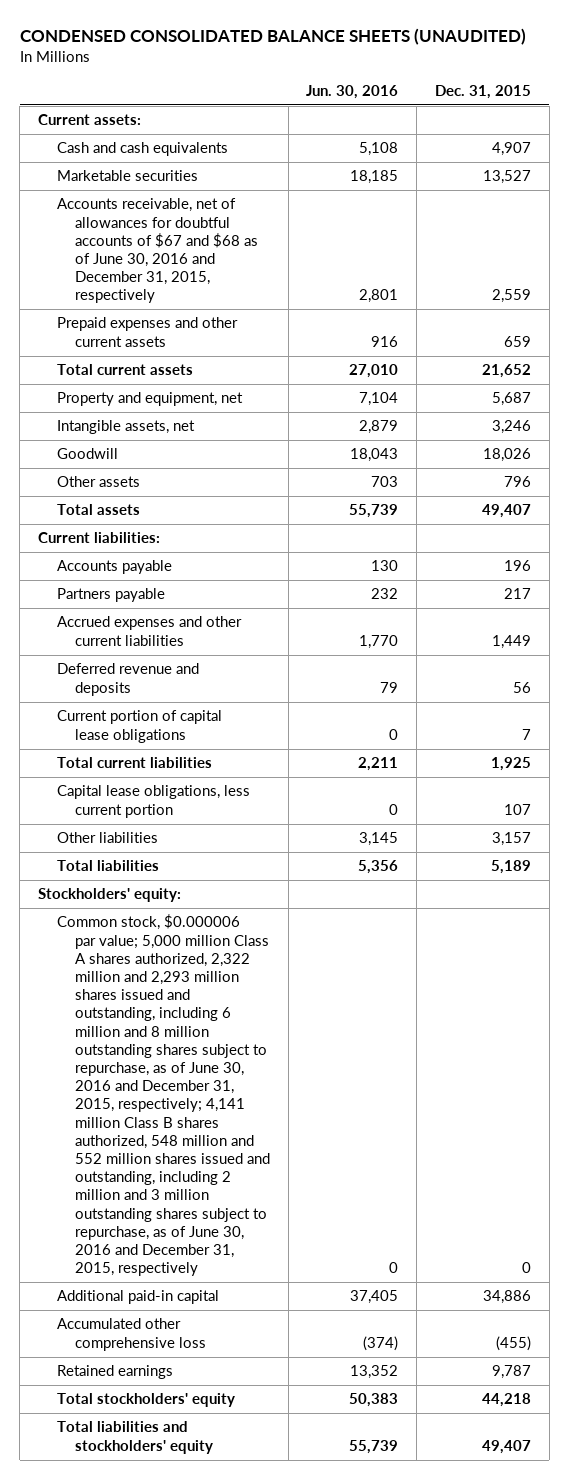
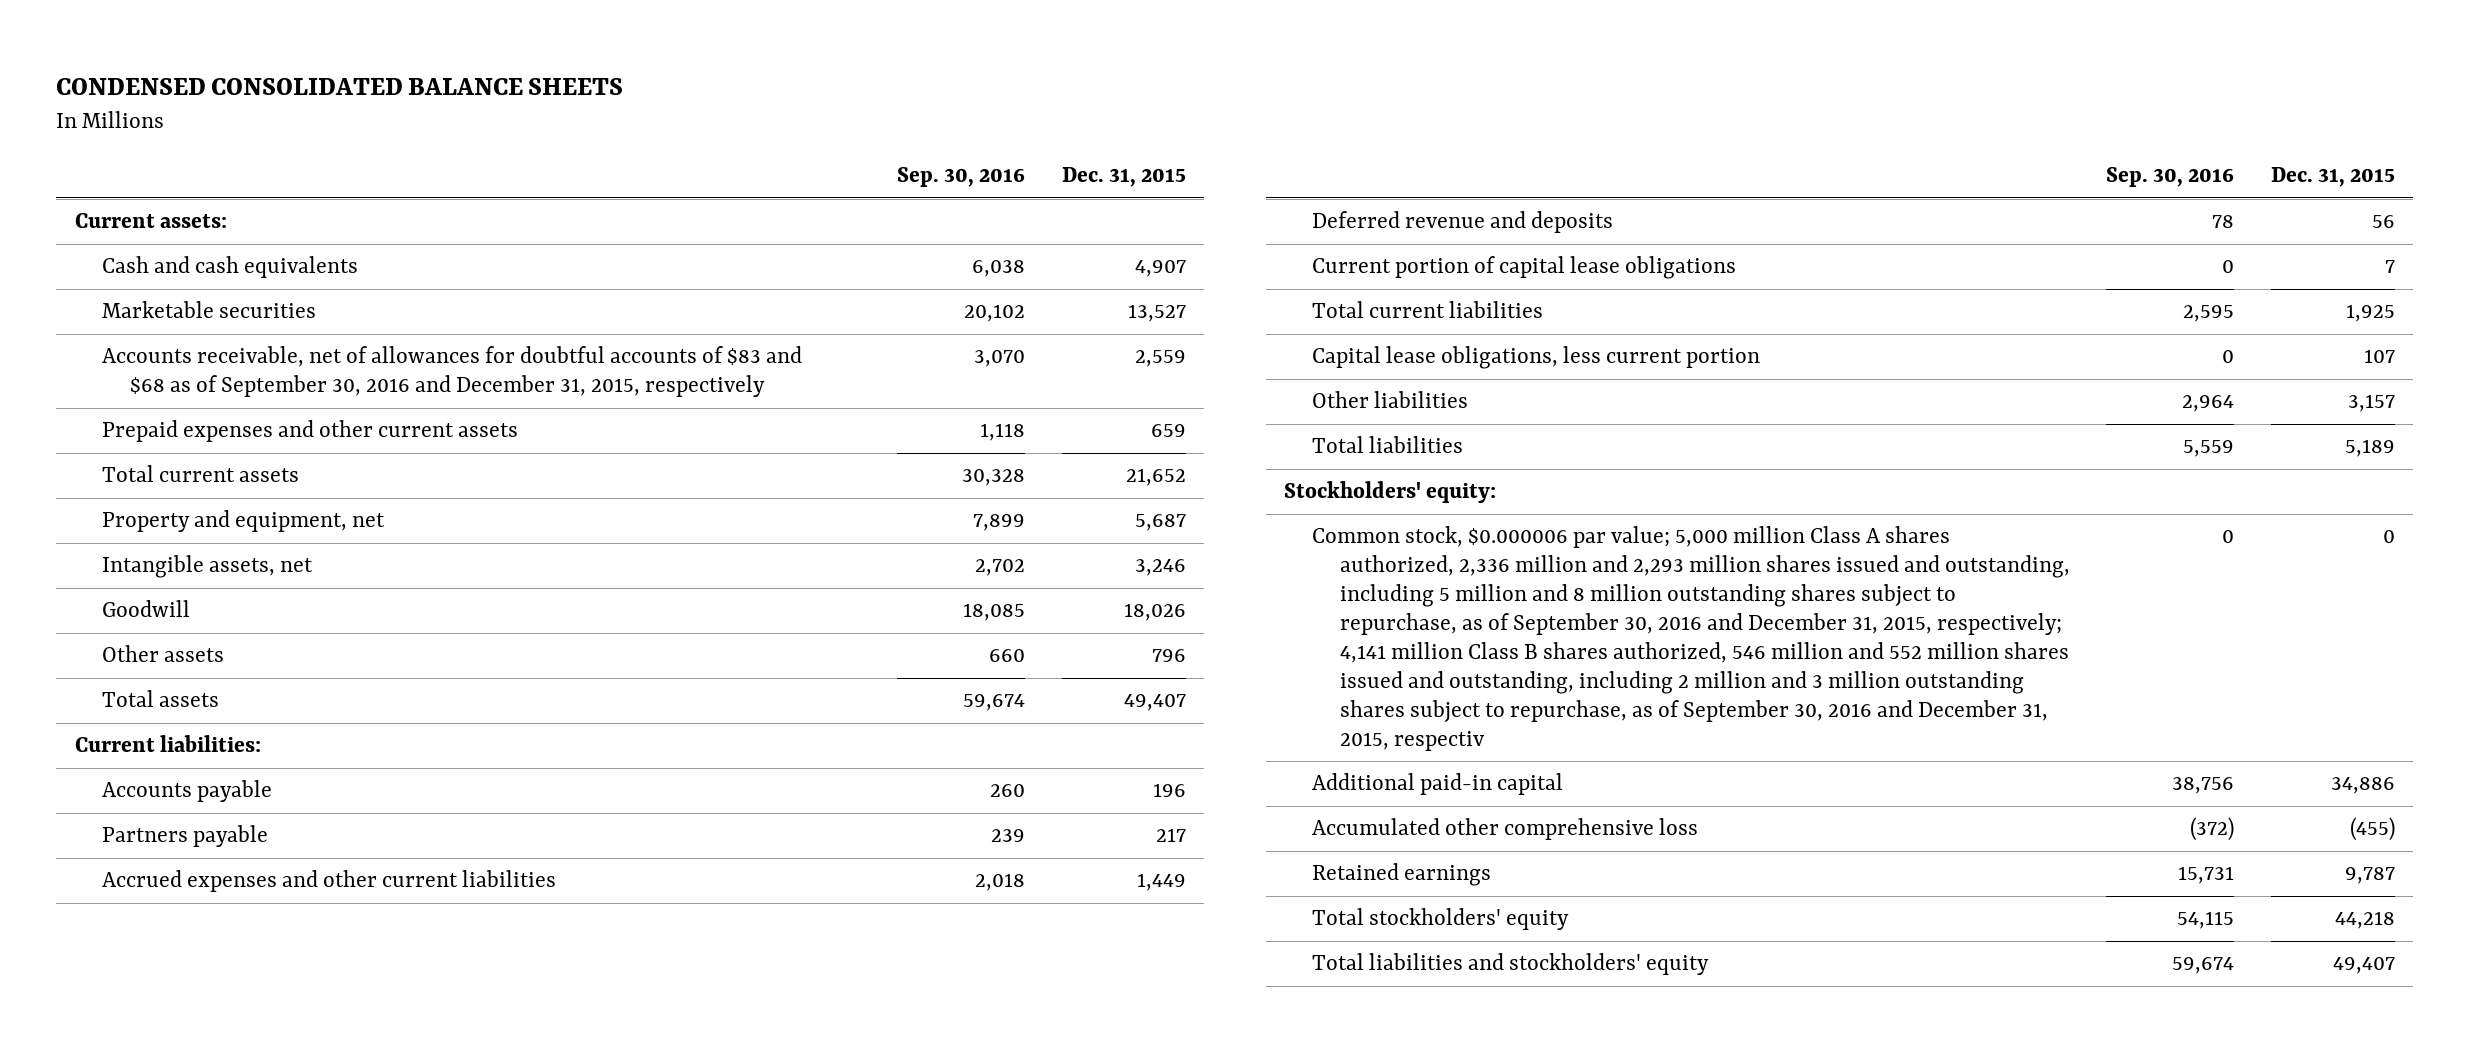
[19,28,526,46] CONDENSED CONSOLIDATED BALANCE SHEETS (UNAUDITED) -> [56,77,624,95] CONDENSED CONSOLIDATED BALANCE SHEETS
[306,84,399,99] Jun. 30, 2016 -> none
none -> [896,167,1025,188] Sep. 30, 2016
[56,198,259,304] Accounts receivable, net of allowances for doubtful accounts of $67 and $68 as of June 30, 2016 and December 31, 2015, respectively -> [102,346,803,398] Accounts receivable, net of allowances for doubtful accounts of $83 and $68 as of September 30, 2016 and December 31, 2015, respectively
[56,914,271,1277] Common stock, $0.000006 par value; 5,000 million Class A shares authorized, 2,322 million and 2,293 million shares issued and outstanding, including 6 million and 8 million outstanding shares subject to repurchase, as of June 30, 2016 and December 31, 2015, respectively; 4,141 million Class B shares authorized, 548 million and 552 million shares issued and outstanding, including 2 million and 3 million outstanding shares subject to repurchase, as of June 30, 2016 and December 31, 2015, respectively -> [1311,526,2070,751] Common stock, $0.000006 par value; 5,000 million Class A shares authorized, 2,336 million and 2,293 million shares issued and outstanding, including 5 million and 8 million outstanding shares subject to repurchase, as of September 30, 2016 and December 31, 2015, respectively; 4,141 million Class B shares authorized, 546 million and 552 million shares issued and outstanding, including 2 million and 3 million outstanding shares subject to repurchase, as of September 30, 2016 and December 31, 2015, respectiv

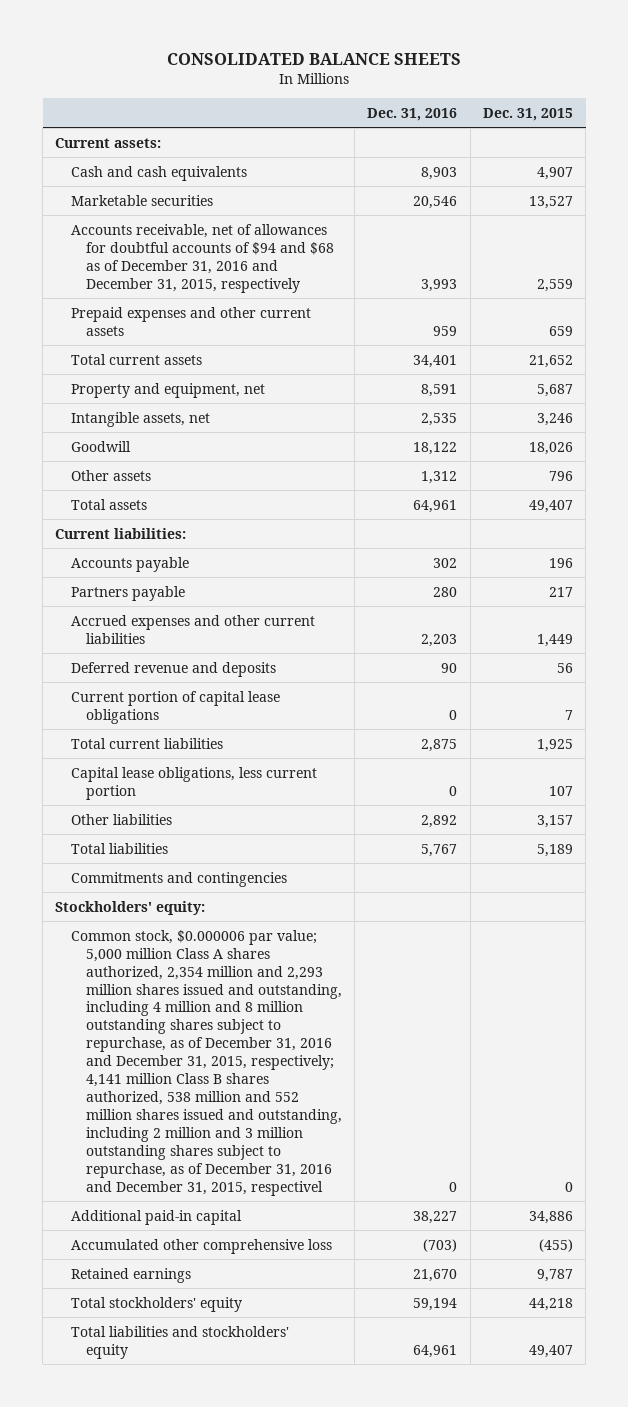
[56,77,624,95] CONDENSED CONSOLIDATED BALANCE SHEETS -> [167,52,462,65] CONSOLIDATED BALANCE SHEETS
[896,167,1025,188] Sep. 30, 2016 -> none
none -> [367,107,458,121] Dec. 31, 2016
[102,346,803,398] Accounts receivable, net of allowances for doubtful accounts of $83 and $68 as of September 30, 2016 and December 31, 2015, respectively -> [70,223,334,293] Accounts receivable, net of allowances for doubtful accounts of $94 and $68 as of December 31, 2016 and December 31, 2015, respectively
none -> [70,871,287,887] Commitments and contingencies
[1311,526,2070,751] Common stock, $0.000006 par value; 5,000 million Class A shares authorized, 2,336 million and 2,293 million shares issued and outstanding, including 5 million and 8 million outstanding shares subject to repurchase, as of September 30, 2016 and December 31, 2015, respectively; 4,141 million Class B shares authorized, 546 million and 552 million shares issued and outstanding, including 2 million and 3 million outstanding shares subject to repurchase, as of September 30, 2016 and December 31, 2015, respectiv -> [70,929,342,1196] Common stock, $0.000006 par value; 5,000 million Class A shares authorized, 2,354 million and 2,293 million shares issued and outstanding, including 4 million and 8 million outstanding shares subject to repurchase, as of December 31, 2016 and December 31, 2015, respectively; 4,141 million Class B shares authorized, 538 million and 552 million shares issued and outstanding, including 2 million and 3 million outstanding shares subject to repurchase, as of December 31, 2016 and December 31, 2015, respectivel

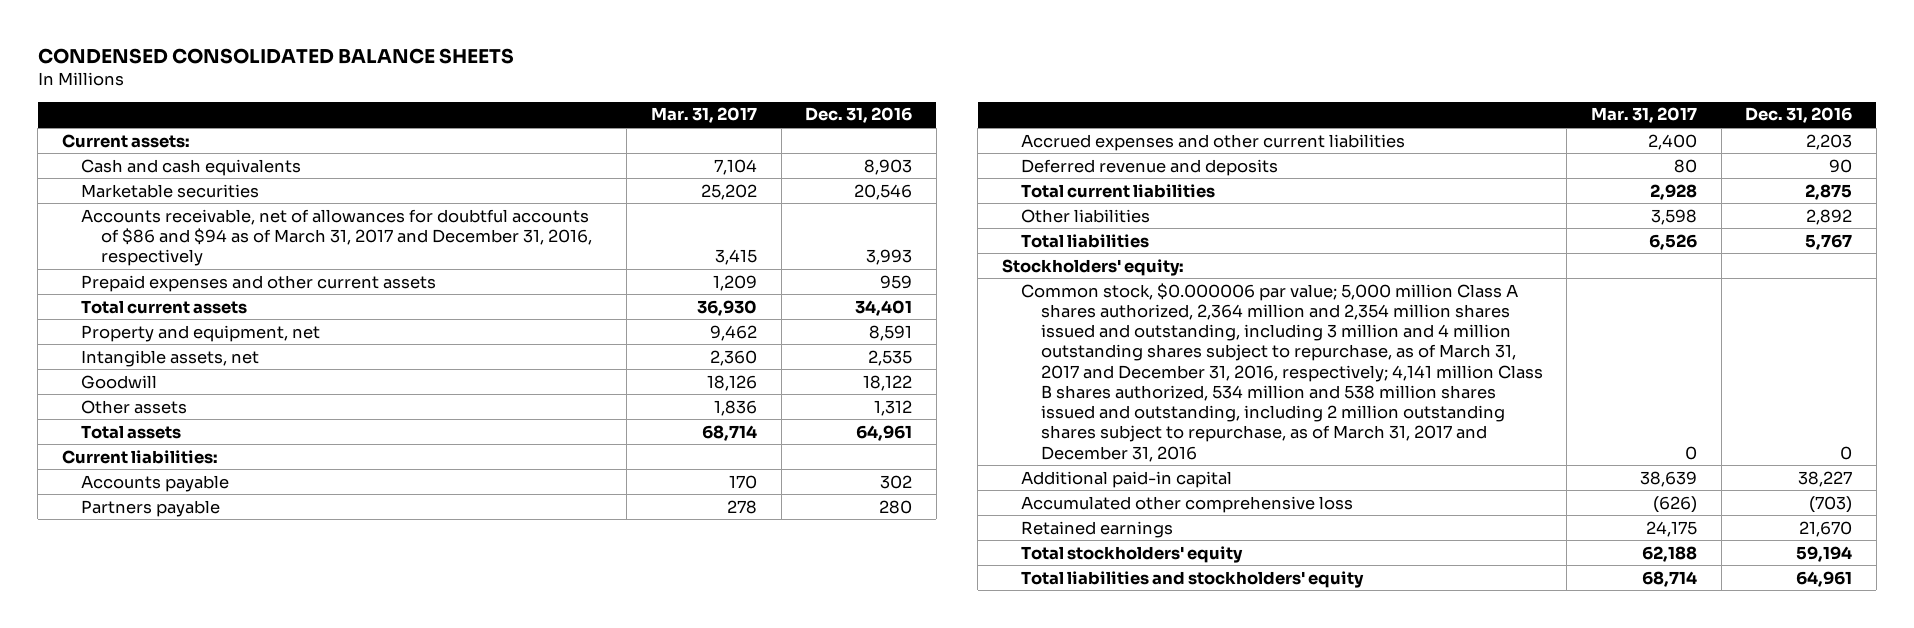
[167,52,462,65] CONSOLIDATED BALANCE SHEETS -> [37,48,514,65] CONDENSED CONSOLIDATED BALANCE SHEETS
[482,107,573,121] Dec. 31, 2015 -> none
none -> [650,107,757,124] Mar. 31, 2017
[70,223,334,293] Accounts receivable, net of allowances for doubtful accounts of $94 and $68 as of December 31, 2016 and December 31, 2015, respectively -> [81,208,592,267] Accounts receivable, net of allowances for doubtful accounts of $86 and $94 as of March 31, 2017 and December 31, 2016, respectively
[70,690,280,724] Current portion of capital lease obligations -> none
[70,766,317,800] Capital lease obligations, less current portion -> none
[70,871,287,887] Commitments and contingencies -> none
[70,929,342,1196] Common stock, $0.000006 par value; 5,000 million Class A shares authorized, 2,354 million and 2,293 million shares issued and outstanding, including 4 million and 8 million outstanding shares subject to repurchase, as of December 31, 2016 and December 31, 2015, respectively; 4,141 million Class B shares authorized, 538 million and 552 million shares issued and outstanding, including 2 million and 3 million outstanding shares subject to repurchase, as of December 31, 2016 and December 31, 2015, respectivel -> [1021,282,1543,462] Common stock, $0.000006 par value; 5,000 million Class A shares authorized, 2,364 million and 2,354 million shares issued and outstanding, including 3 million and 4 million outstanding shares subject to repurchase, as of March 31, 2017 and December 31, 2016, respectively; 4,141 million Class B shares authorized, 534 million and 538 million shares issued and outstanding, including 2 million outstanding shares subject to repurchase, as of March 31, 2017 and December 31, 2016

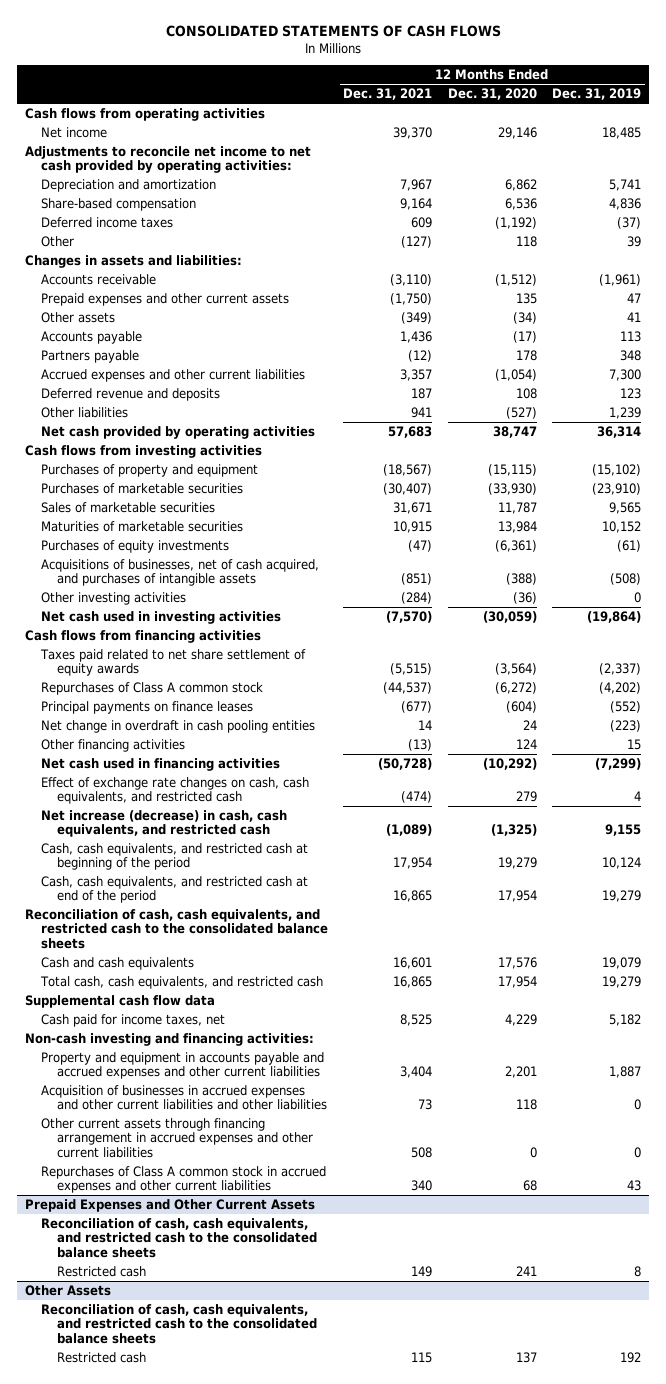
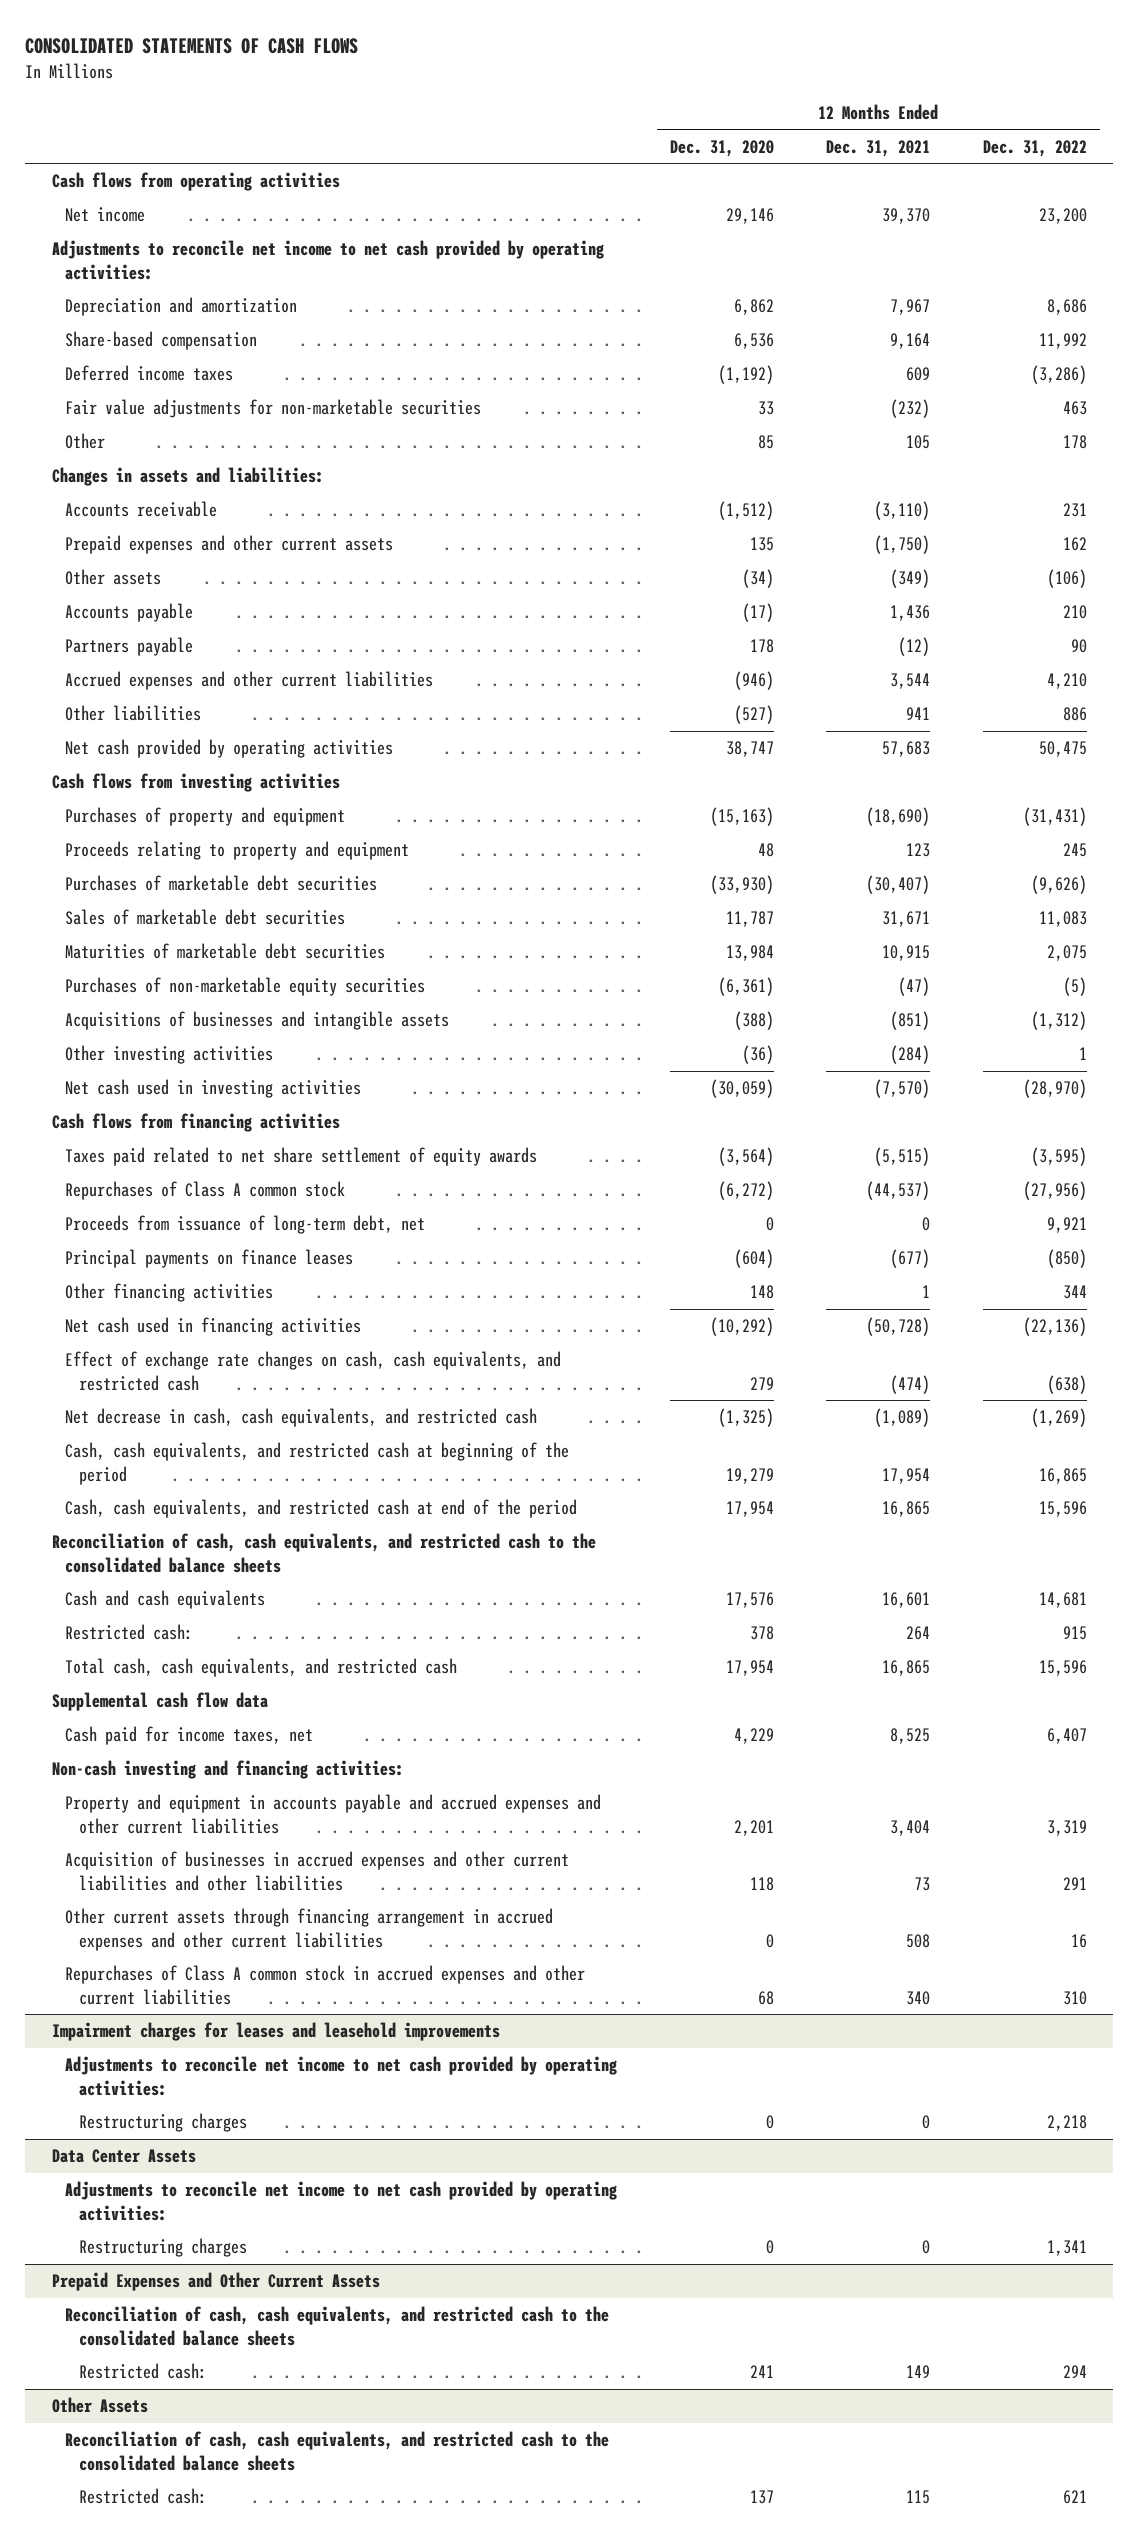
[552,88,642,101] Dec. 31, 2019 -> none
none -> [982,139,1087,157] Dec. 31, 2022
none -> [65,399,482,419] Fair value adjustments for non-marketable securities
[401,235,433,248] (127) -> [906,435,931,450] 105
[515,235,537,247] 118 -> [757,435,774,450] 85
[41,387,221,401] Deferred revenue and deposits -> none
[400,368,433,381] 3,357 -> [890,673,931,690] 3,544
[494,368,537,381] (1,054) -> [733,671,774,691] (946)
[383,463,433,476] (18,567) -> [866,807,931,827] (18,690)
[487,463,537,476] (15,115) -> [709,807,774,827] (15,163)
none -> [65,841,410,861] Proceeds relating to property and equipment
[41,482,244,494] Purchases of marketable securities -> [65,875,378,892] Purchases of marketable debt securities
[41,501,216,513] Sales of marketable securities -> [65,909,346,926] Sales of marketable debt securities
[41,520,244,532] Maturities of marketable securities -> [65,943,386,960] Maturities of marketable debt securities
[41,539,230,553] Purchases of equity investments -> [65,977,426,997] Purchases of non-marketable equity securities
[41,558,320,587] Acquisitions of businesses, net of cash acquired, and purchases of intangible assets -> [65,1011,450,1031] Acquisitions of businesses and intangible assets
none -> [65,1215,426,1235] Proceeds from issuance of long-term debt, net
[41,719,316,733] Net change in overdraft in cash pooling entities -> none
[408,738,433,751] (13) -> [922,1285,931,1299] 1
[515,738,537,749] 124 -> [749,1285,774,1300] 148
[41,809,288,838] Net increase (decrease) in cash, cash equivalents, and restricted cash -> [65,1408,538,1428] Net decrease in cash, cash equivalents, and restricted cash
none -> [65,1624,194,1641] Restricted cash:
none -> [51,2022,500,2042] Impairment charges for leases and leasehold improvements
none -> [65,2056,618,2096] Adjustments to reconcile net income to net cash provided by operating activities:
none -> [78,2113,247,2133] Restructuring charges
none -> [51,2149,196,2164] Data Center Assets
none -> [65,2181,618,2221] Adjustments to reconcile net income to net cash provided by operating activities:
none -> [78,2238,247,2258] Restructuring charges
[57,1265,147,1277] Restricted cash -> [78,2363,207,2380] Restricted cash:
[57,1351,147,1363] Restricted cash -> [78,2488,207,2505] Restricted cash:

